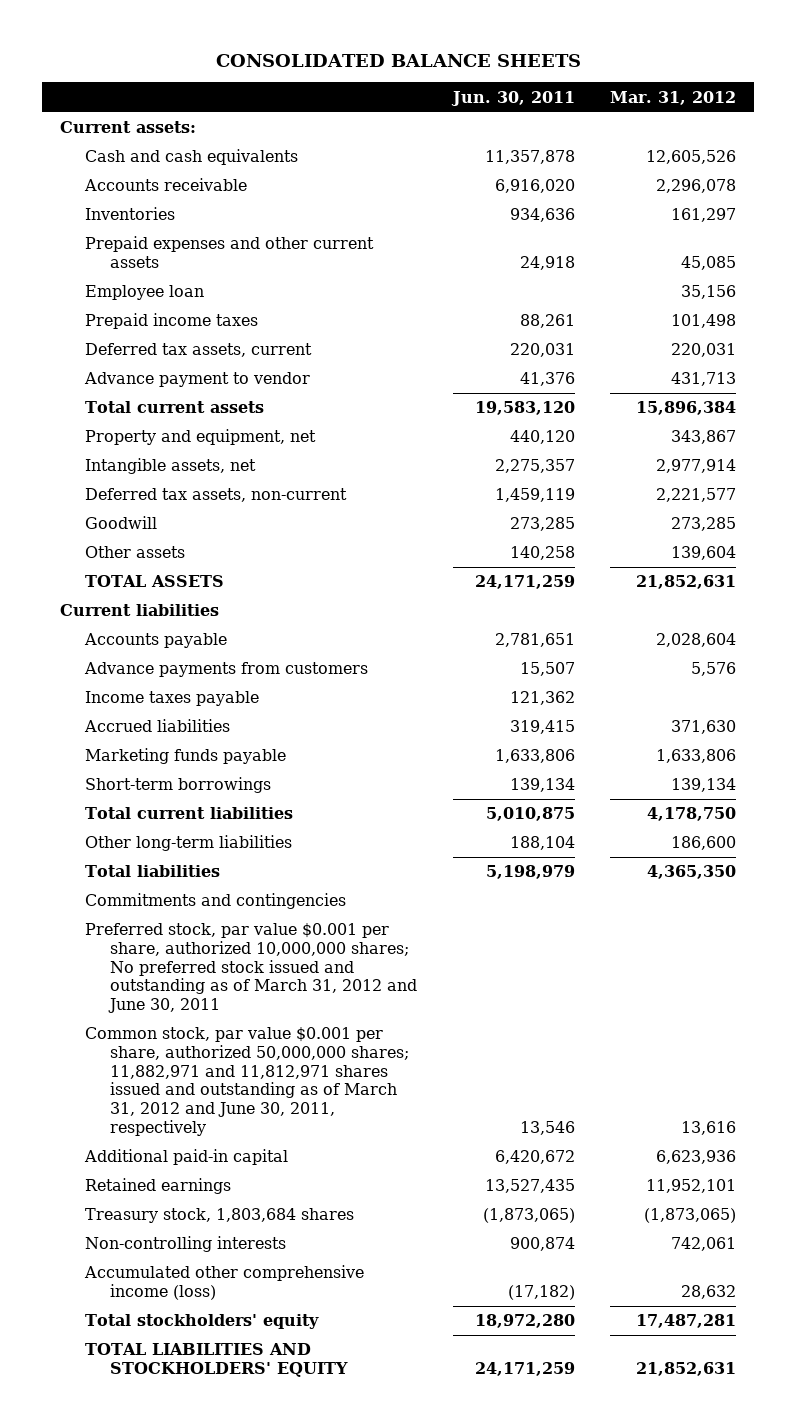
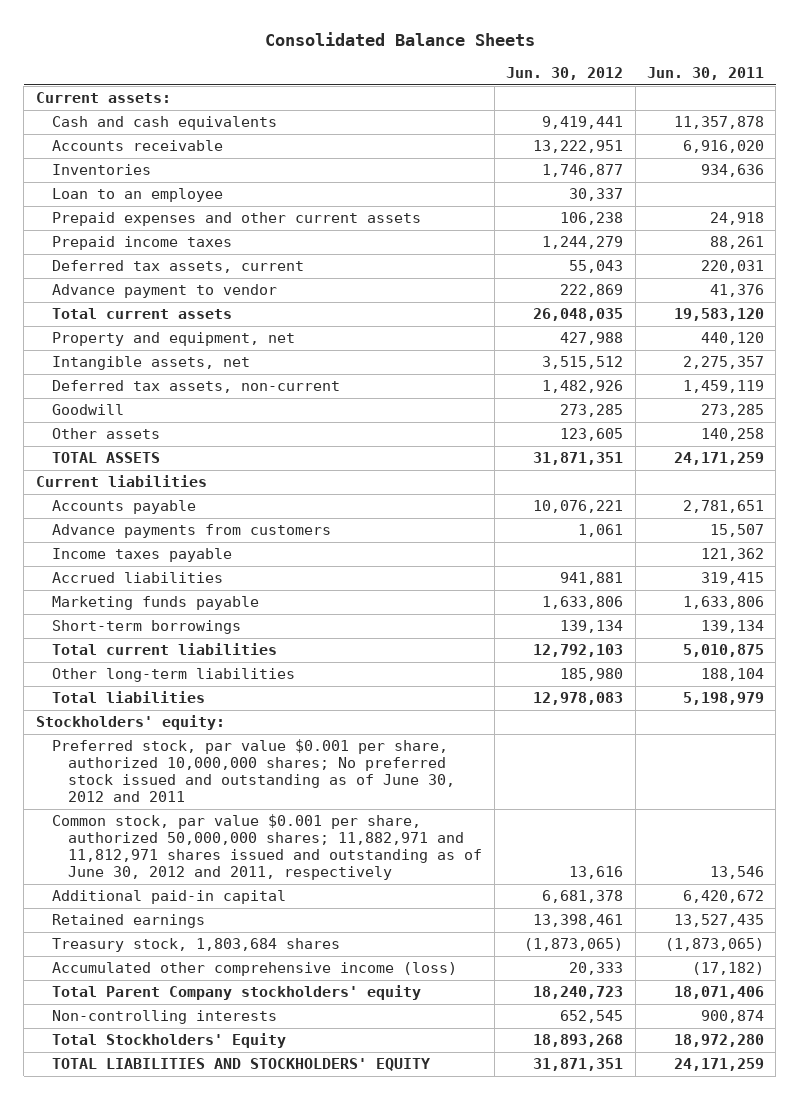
[216,53,582,67] CONSOLIDATED BALANCE SHEETS -> [264,32,535,47] Consolidated Balance Sheets
[610,90,737,105] Mar. 31, 2012 -> none
none -> [506,67,624,81] Jun. 30, 2012
none -> [51,188,223,203] Loan to an employee
[84,285,204,301] Employee loan -> none
[84,893,346,910] Commitments and contingencies -> none
none -> [35,715,225,731] Stockholders' equity:
[84,923,417,1014] Preferred stock, par value $0.001 per share, authorized 10,000,000 shares; No preferred stock issued and outstanding as of March 31, 2012 and June 30, 2011 -> [51,739,456,802] Preferred stock, par value $0.001 per share, authorized 10,000,000 shares; No preferred stock issued and outstanding as of June 30, 2012 and 2011
[84,1027,409,1136] Common stock, par value $0.001 per share, authorized 50,000,000 shares; 11,882,971 and 11,812,971 shares issued and outstanding as of March 31, 2012 and June 30, 2011, respectively -> [51,814,483,880] Common stock, par value $0.001 per share, authorized 50,000,000 shares; 11,882,971 and 11,812,971 shares issued and outstanding as of June 30, 2012 and 2011, respectively
none -> [51,985,421,1001] Total Parent Company stockholders' equity
[84,1236,286,1253] Non-controlling interests -> [51,1010,277,1025] Non-controlling interests
[84,1314,319,1330] Total stockholders' equity -> [51,1033,286,1049] Total Stockholders' Equity

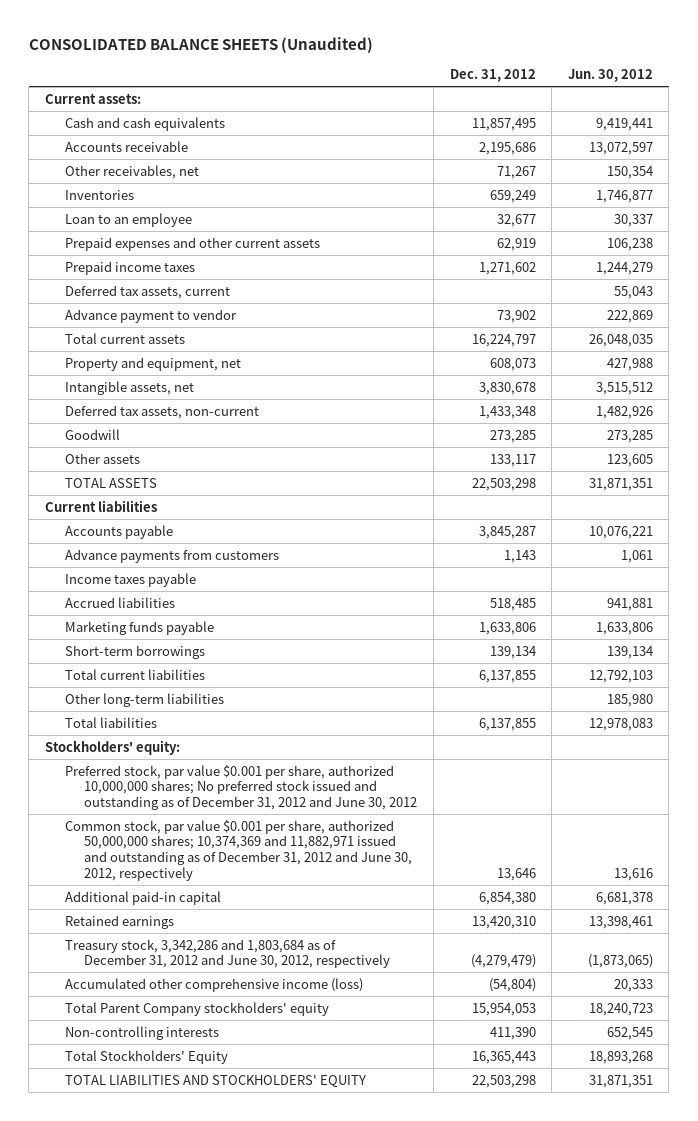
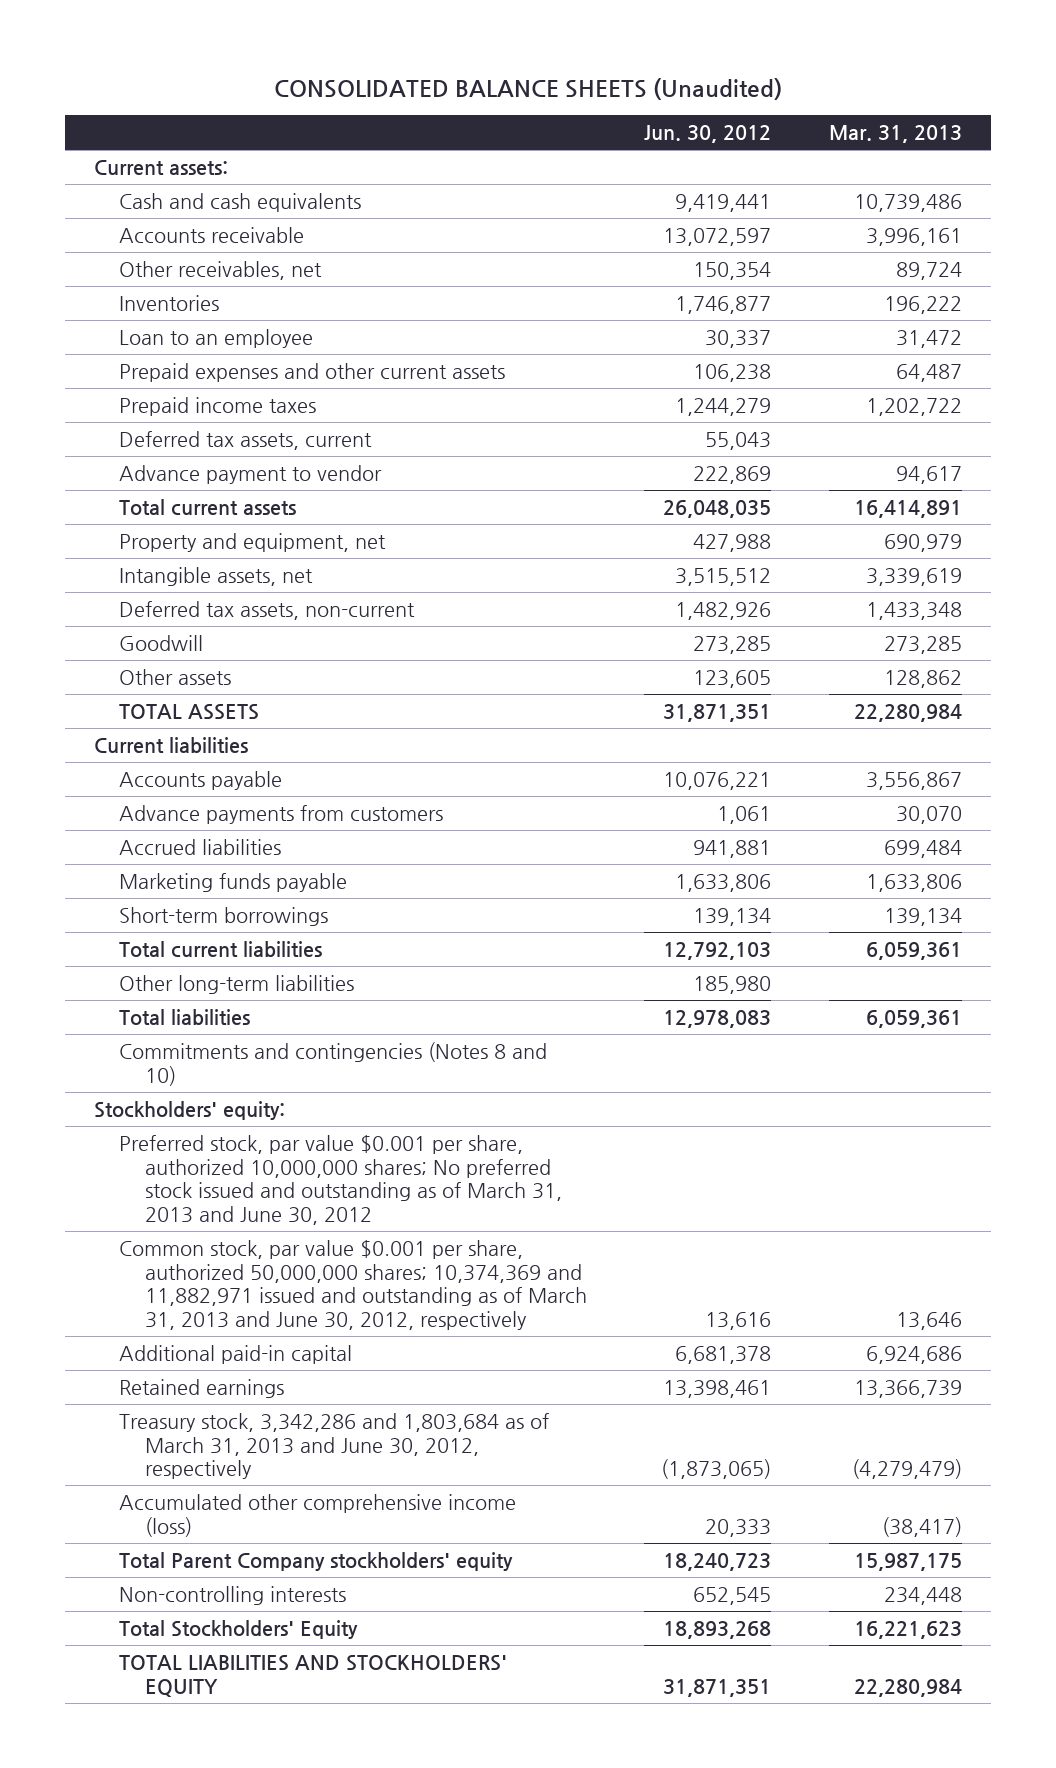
[449,69,536,83] Dec. 31, 2012 -> none
none -> [828,125,962,144] Mar. 31, 2013
[64,572,196,587] Income taxes payable -> none
none -> [119,1041,548,1086] Commitments and contingencies (Notes 8 and 10)
[64,764,418,811] Preferred stock, par value $0.001 per share, authorized 10,000,000 shares; No preferred stock issued and outstanding as of December 31, 2012 and June 30, 2012 -> [119,1134,562,1225] Preferred stock, par value $0.001 per share, authorized 10,000,000 shares; No preferred stock issued and outstanding as of March 31, 2013 and June 30, 2012
[64,819,413,881] Common stock, par value $0.001 per share, authorized 50,000,000 shares; 10,374,369 and 11,882,971 issued and outstanding as of December 31, 2012 and June 30, 2012, respectively -> [119,1239,587,1330] Common stock, par value $0.001 per share, authorized 50,000,000 shares; 10,374,369 and 11,882,971 issued and outstanding as of March 31, 2013 and June 30, 2012, respectively
[64,938,391,969] Treasury stock, 3,342,286 and 1,803,684 as of December 31, 2012 and June 30, 2012, respectively -> [119,1412,550,1480] Treasury stock, 3,342,286 and 1,803,684 as of March 31, 2013 and June 30, 2012, respectively

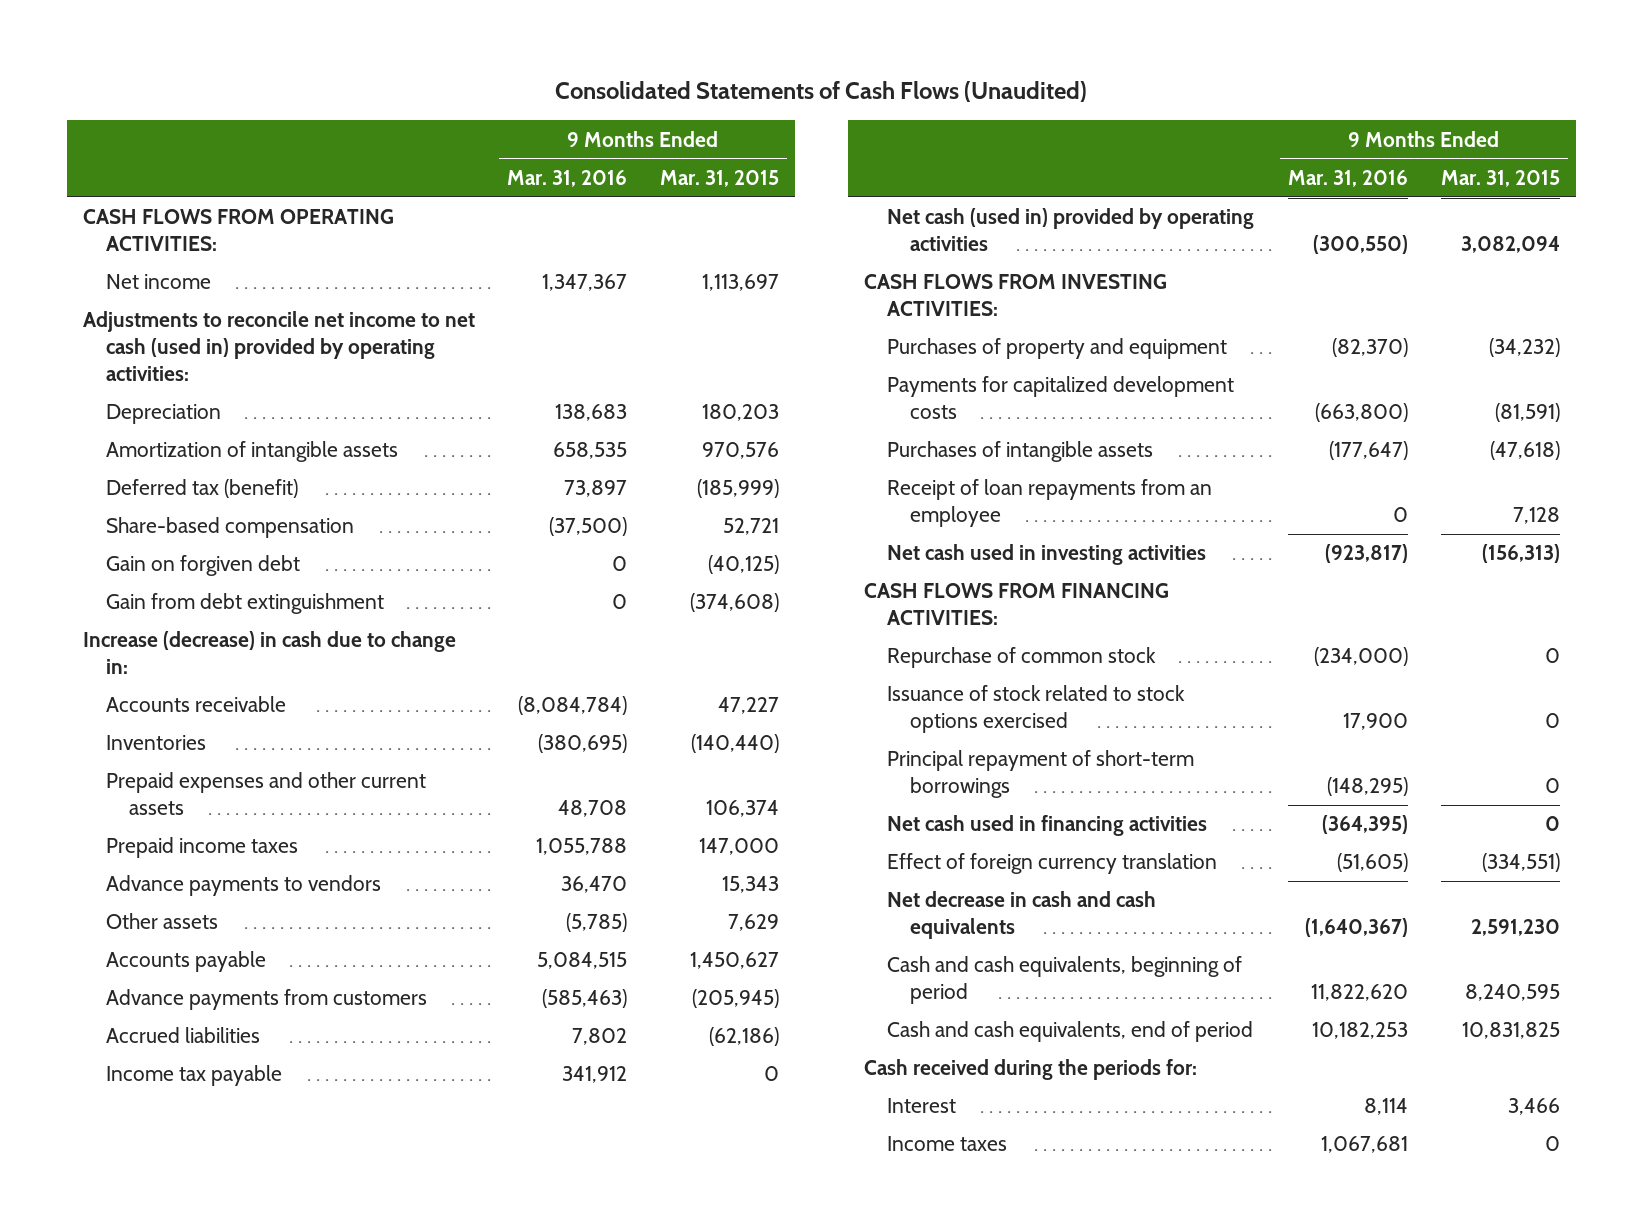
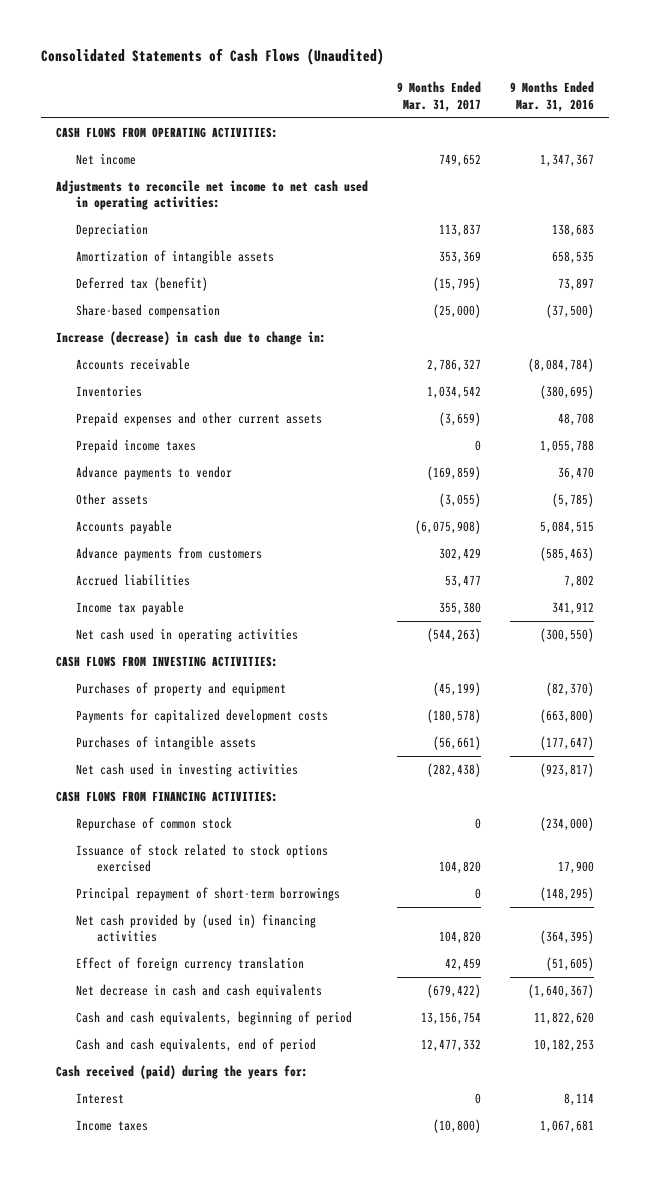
[659,170,779,188] Mar. 31, 2015 -> none
none -> [396,81,481,112] 9 Months Ended Mar. 31, 2017
[83,311,476,381] Adjustments to reconcile net income to net cash (used in) provided by operating activities: -> [55,179,368,211] Adjustments to reconcile net income to net cash used in operating activities:
[106,555,301,577] Gain on forgiven debt -> none
[106,593,385,615] Gain from debt extinguishment -> none
[106,875,382,897] Advance payments to vendors -> [76,465,233,480] Advance payments to vendor
[887,208,1255,252] Net cash (used in) provided by operating activities -> [76,627,299,642] Net cash used in operating activities
[887,479,1213,528] Receipt of loan repayments from an employee -> none
[887,815,1208,837] Net cash used in financing activities -> [76,913,317,943] Net cash provided by (used in) financing activities
[863,1059,1197,1081] Cash received during the periods for: -> [55,1064,308,1079] Cash received (paid) during the years for:

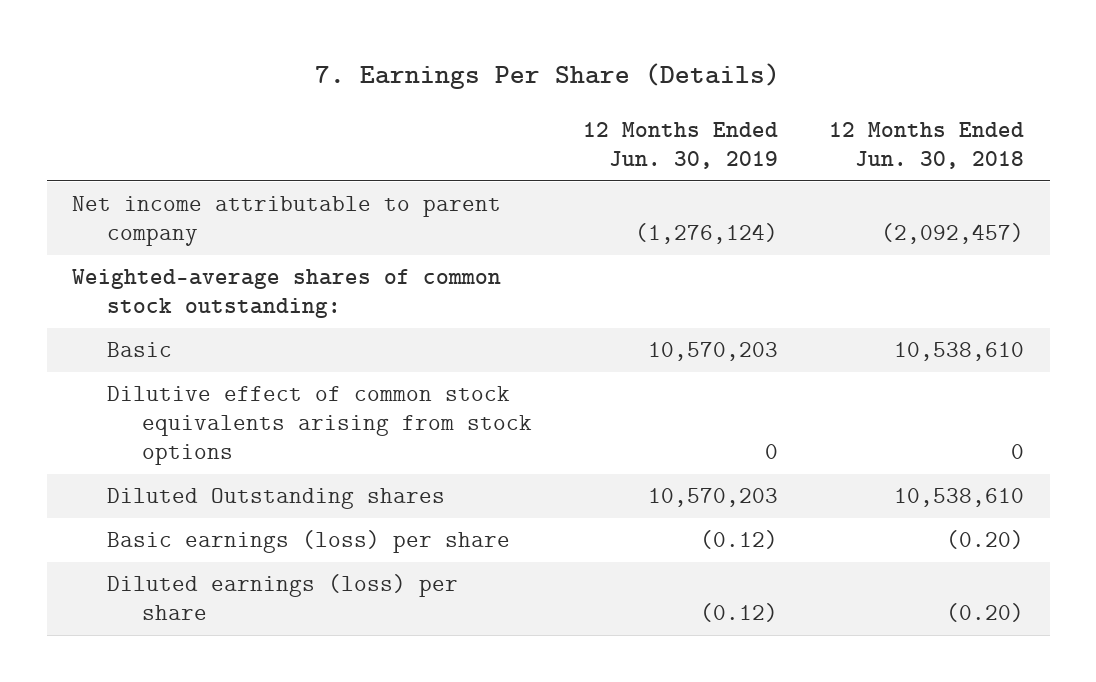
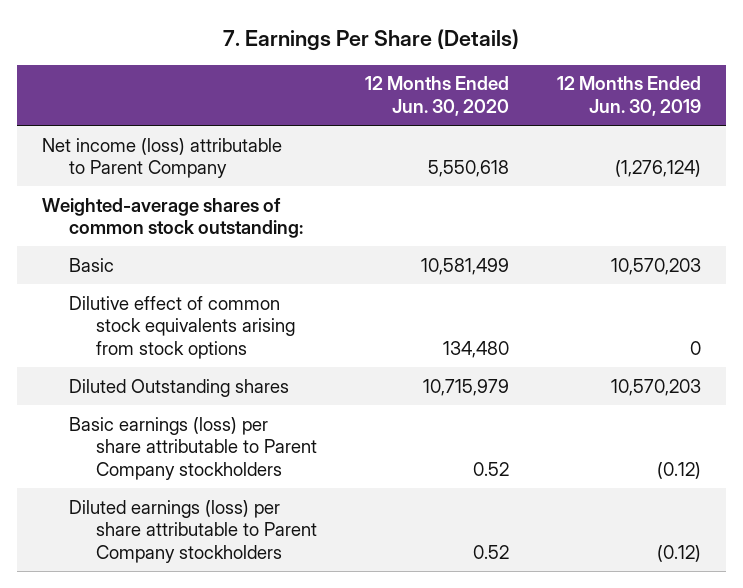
[829,121,1025,169] 12 Months Ended Jun. 30, 2018 -> none
none -> [365,76,510,117] 12 Months Ended Jun. 30, 2020
[71,196,501,247] Net income attributable to parent company -> [41,137,282,179] Net income (loss) attributable to Parent Company
[107,530,511,554] Basic earnings (loss) per share -> [68,416,317,481] Basic earnings (loss) per share attributable to Parent Company stockholders
[107,574,459,621] Diluted earnings (loss) per share -> [68,499,317,564] Diluted earnings (loss) per share attributable to Parent Company stockholders

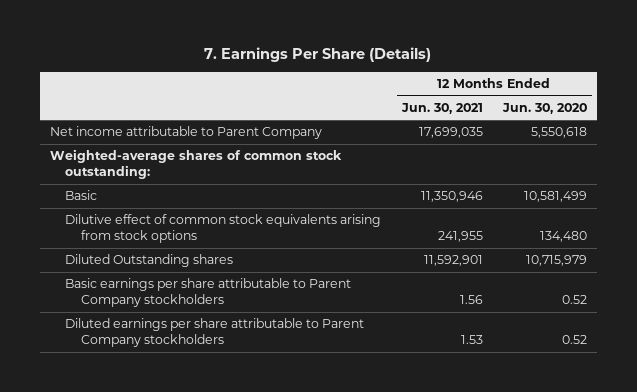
[557,76,702,117] 12 Months Ended Jun. 30, 2019 -> none
none -> [400,102,483,114] Jun. 30, 2021
[41,137,282,179] Net income (loss) attributable to Parent Company -> [49,126,322,140] Net income attributable to Parent Company
[68,416,317,481] Basic earnings (loss) per share attributable to Parent Company stockholders -> [65,278,352,308] Basic earnings per share attributable to Parent Company stockholders
[68,499,317,564] Diluted earnings (loss) per share attributable to Parent Company stockholders -> [65,318,365,348] Diluted earnings per share attributable to Parent Company stockholders

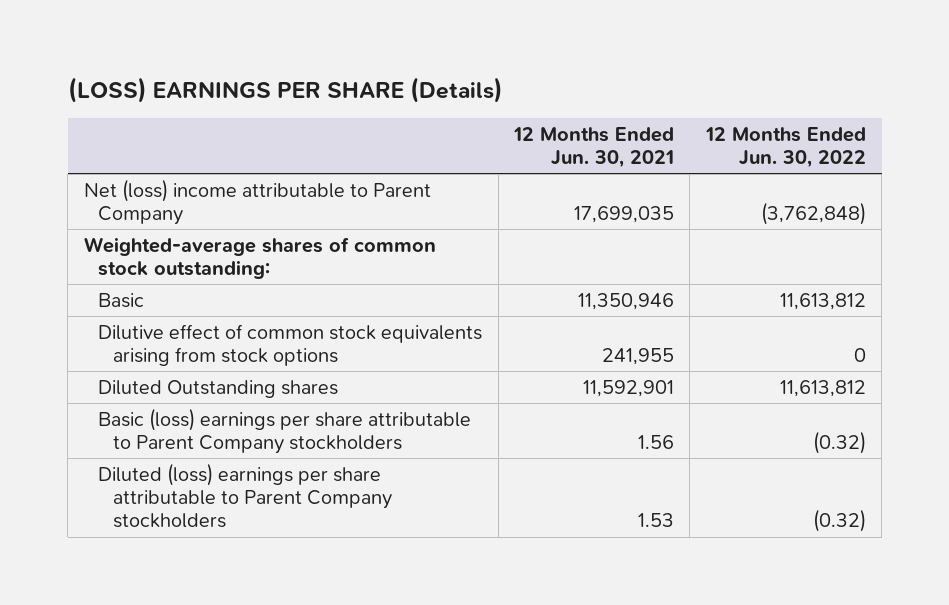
[204,47,432,63] 7. Earnings Per Share (Details) -> [67,77,503,104] (LOSS) EARNINGS PER SHARE (Details)
[501,102,587,114] Jun. 30, 2020 -> none
none -> [704,126,866,169] 12 Months Ended Jun. 30, 2022
[49,126,322,140] Net income attributable to Parent Company -> [83,178,431,226] Net (loss) income attributable to Parent Company
[65,278,352,308] Basic earnings per share attributable to Parent Company stockholders -> [98,407,472,455] Basic (loss) earnings per share attributable to Parent Company stockholders
[65,318,365,348] Diluted earnings per share attributable to Parent Company stockholders -> [98,462,392,529] Diluted (loss) earnings per share attributable to Parent Company stockholders

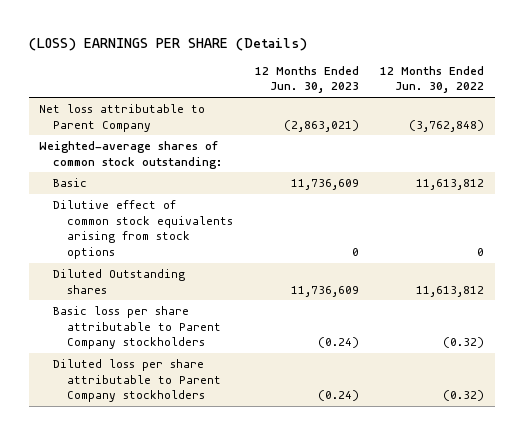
[512,126,674,169] 12 Months Ended Jun. 30, 2021 -> none
none -> [254,65,359,94] 12 Months Ended Jun. 30, 2023
[83,178,431,226] Net (loss) income attributable to Parent Company -> [39,103,206,132] Net loss attributable to Parent Company
[98,407,472,455] Basic (loss) earnings per share attributable to Parent Company stockholders -> [53,305,222,350] Basic loss per share attributable to Parent Company stockholders
[98,462,392,529] Diluted (loss) earnings per share attributable to Parent Company stockholders -> [53,358,222,403] Diluted loss per share attributable to Parent Company stockholders

